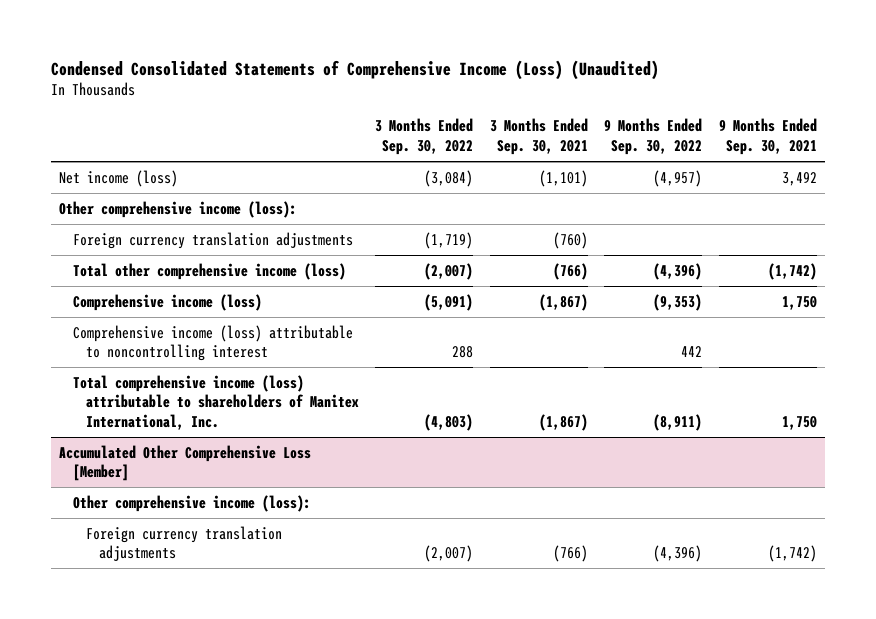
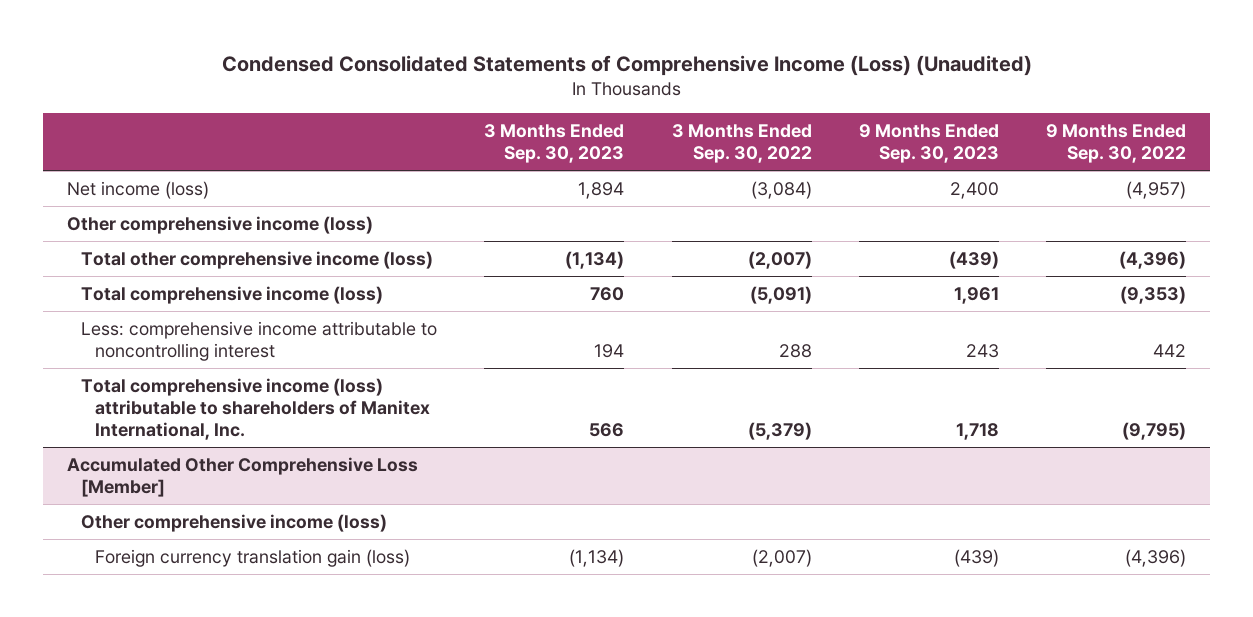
[489,118,588,156] 3 Months Ended Sep. 30, 2021 -> none
[718,118,817,156] 9 Months Ended Sep. 30, 2021 -> none
none -> [484,123,625,163] 3 Months Ended Sep. 30, 2023
none -> [859,123,1000,163] 9 Months Ended Sep. 30, 2023
[72,231,353,249] Foreign currency translation adjustments -> none
[59,200,298,218] Other comprehensive income (loss): -> [66,216,373,235] Other comprehensive income (loss)
[72,293,262,311] Comprehensive income (loss) -> [80,286,383,305] Total comprehensive income (loss)
[72,324,353,362] Comprehensive income (loss) attributable to noncontrolling interest -> [80,321,437,362] Less: comprehensive income attributable to noncontrolling interest
[424,414,474,432] (4,803) -> [747,421,812,440] (5,379)
[653,414,703,432] (8,911) -> [1122,421,1187,440] (9,795)
[72,494,311,512] Other comprehensive income (loss): -> [80,514,387,533] Other comprehensive income (loss)
[85,525,282,562] Foreign currency translation adjustments -> [95,549,411,568] Foreign currency translation gain (loss)

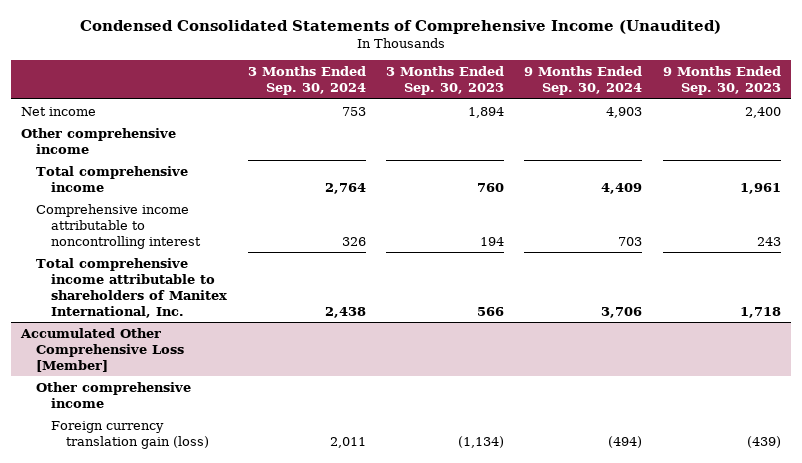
[221,54,1032,76] Condensed Consolidated Statements of Comprehensive Income (Loss) (Unaudited) -> [80,19,722,34] Condensed Consolidated Statements of Comprehensive Income (Unaudited)
[671,123,812,163] 3 Months Ended Sep. 30, 2022 -> none
[1046,123,1187,163] 9 Months Ended Sep. 30, 2022 -> none
none -> [247,66,366,95] 3 Months Ended Sep. 30, 2024
none -> [524,66,643,95] 9 Months Ended Sep. 30, 2024
[80,251,433,270] Total other comprehensive income (loss) -> none
[66,181,209,200] Net income (loss) -> [21,106,97,116] Net income
[66,216,373,235] Other comprehensive income (loss) -> [21,127,177,154] Other comprehensive income
[80,286,383,305] Total comprehensive income (loss) -> [36,165,189,192] Total comprehensive income
[80,321,437,362] Less: comprehensive income attributable to noncontrolling interest -> [36,203,202,249] Comprehensive income attributable to noncontrolling interest
[80,378,431,440] Total comprehensive income (loss) attributable to shareholders of Manitex International, Inc. -> [36,257,228,318] Total comprehensive income attributable to shareholders of Manitex International, Inc.
[80,514,387,533] Other comprehensive income (loss) -> [36,381,192,408] Other comprehensive income

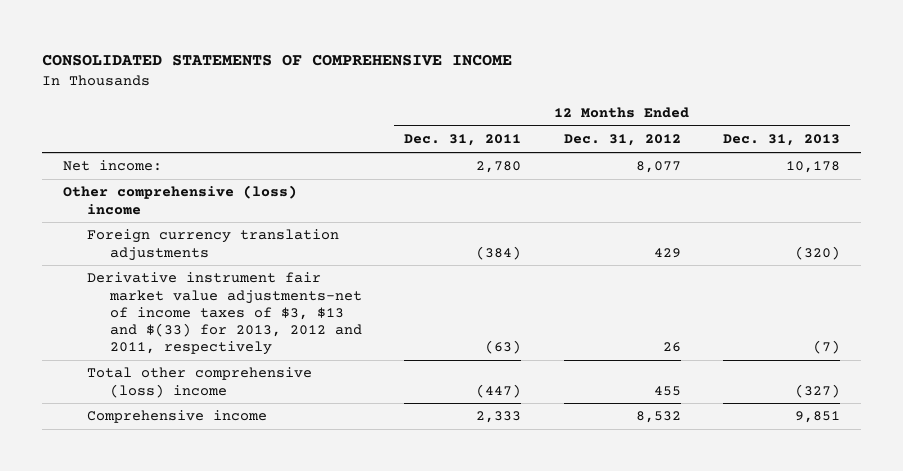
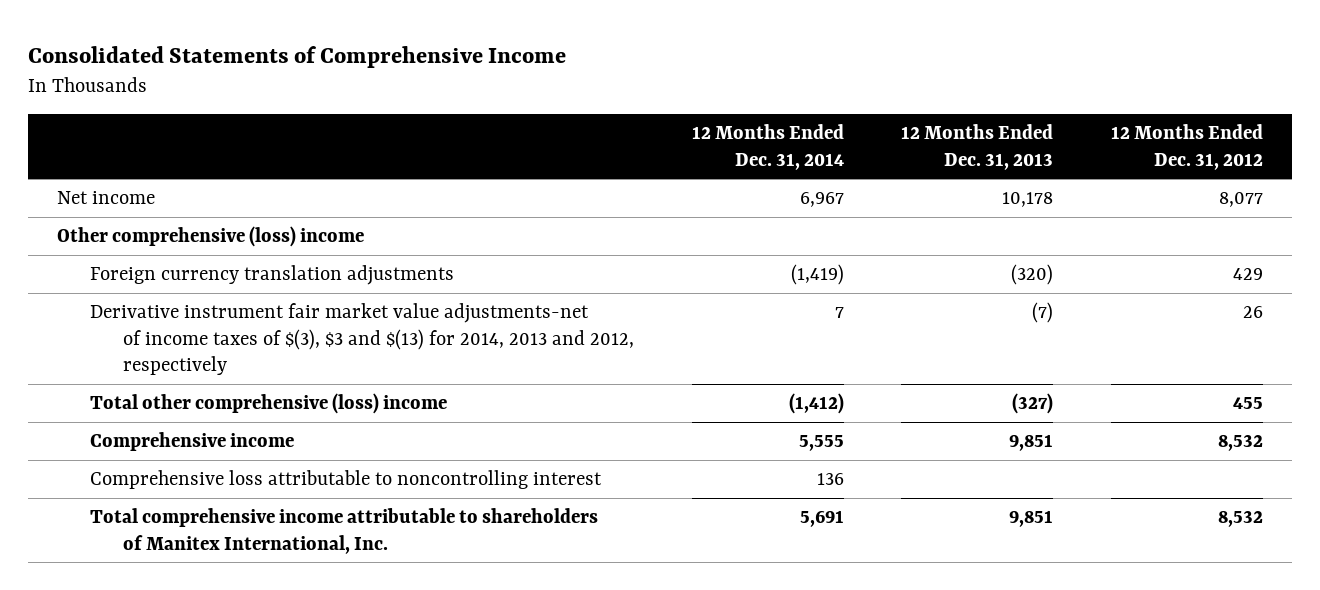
[42,54,513,67] CONSOLIDATED STATEMENTS OF COMPREHENSIVE INCOME -> [28,45,567,68] Consolidated Statements of Comprehensive Income
[404,134,522,147] Dec. 31, 2011 -> none
none -> [691,124,844,170] 12 Months Ended Dec. 31, 2014
[63,160,163,172] Net income: -> [57,191,156,205] Net income
[86,272,363,356] Derivative instrument fair market value adjustments-net of income taxes of $3, $13 and $(33) for 2013, 2012 and 2011, respectively -> [90,303,635,376] Derivative instrument fair market value adjustments-net of income taxes of $(3), $3 and $(13) for 2014, 2013 and 2012, respectively
none -> [90,470,603,490] Comprehensive loss attributable to noncontrolling interest
none -> [90,508,599,554] Total comprehensive income attributable to shareholders of Manitex International, Inc.

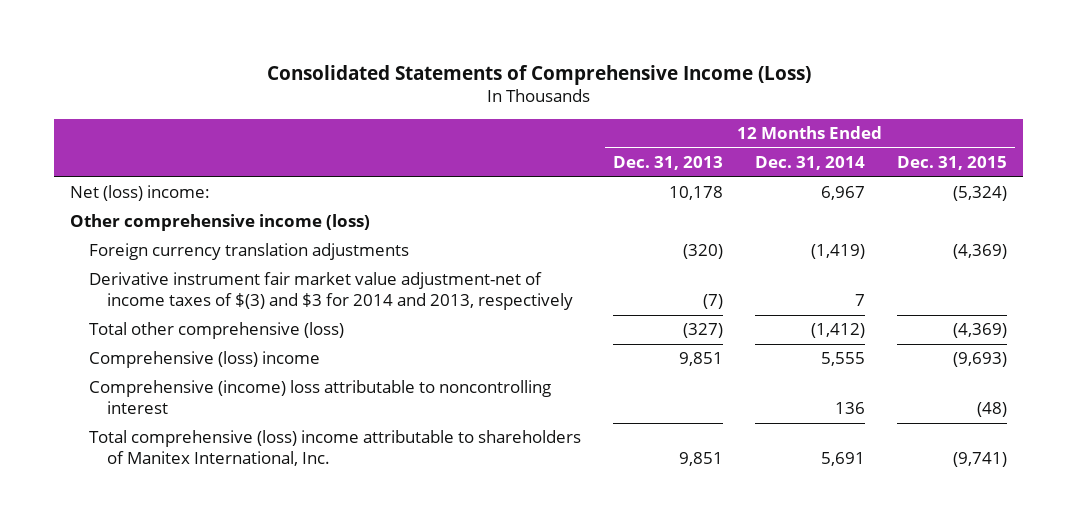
[28,45,567,68] Consolidated Statements of Comprehensive Income -> [266,64,811,85] Consolidated Statements of Comprehensive Income (Loss)
[1111,124,1264,170] 12 Months Ended Dec. 31, 2012 -> none
none -> [897,156,1008,171] Dec. 31, 2015
[57,191,156,205] Net income -> [70,185,211,202] Net (loss) income:
[57,226,365,248] Other comprehensive (loss) income -> [70,214,371,232] Other comprehensive income (loss)
[90,303,635,376] Derivative instrument fair market value adjustments-net of income taxes of $(3), $3 and $(13) for 2014, 2013 and 2012, respectively -> [88,272,574,311] Derivative instrument fair market value adjustment-net of income taxes of $(3) and $3 for 2014 and 2013, respectively
[90,393,448,415] Total other comprehensive (loss) income -> [88,322,344,340] Total other comprehensive (loss)
[90,432,295,452] Comprehensive income -> [88,351,320,369] Comprehensive (loss) income
[90,470,603,490] Comprehensive loss attributable to noncontrolling interest -> [88,380,551,415] Comprehensive (income) loss attributable to noncontrolling interest
[90,508,599,554] Total comprehensive income attributable to shareholders of Manitex International, Inc. -> [88,430,581,467] Total comprehensive (loss) income attributable to shareholders of Manitex International, Inc.

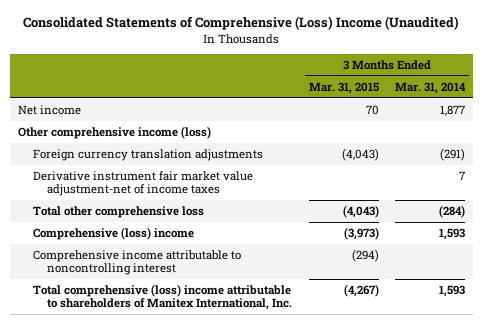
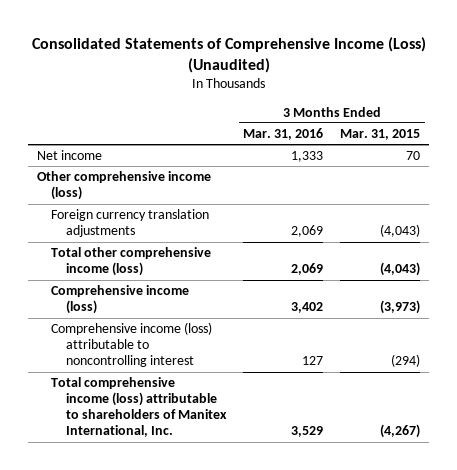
[23,16,460,31] Consolidated Statements of Comprehensive (Loss) Income (Unaudited) -> [31,36,426,73] Consolidated Statements of Comprehensive Income (Loss) (Unaudited)
[395,81,467,94] Mar. 31, 2014 -> none
none -> [242,128,323,141] Mar. 31, 2016
[32,171,253,197] Derivative instrument fair market value adjustment-net of income taxes -> none
[32,206,204,219] Total other comprehensive loss -> [51,247,212,277] Total other comprehensive income (loss)
[32,227,194,241] Comprehensive (loss) income -> [51,285,190,315] Comprehensive income (loss)
[32,250,241,276] Comprehensive income attributable to noncontrolling interest -> [51,322,213,368] Comprehensive income (loss) attributable to noncontrolling interest
[32,284,293,311] Total comprehensive (loss) income attributable to shareholders of Manitex International, Inc. -> [51,377,227,438] Total comprehensive income (loss) attributable to shareholders of Manitex International, Inc.

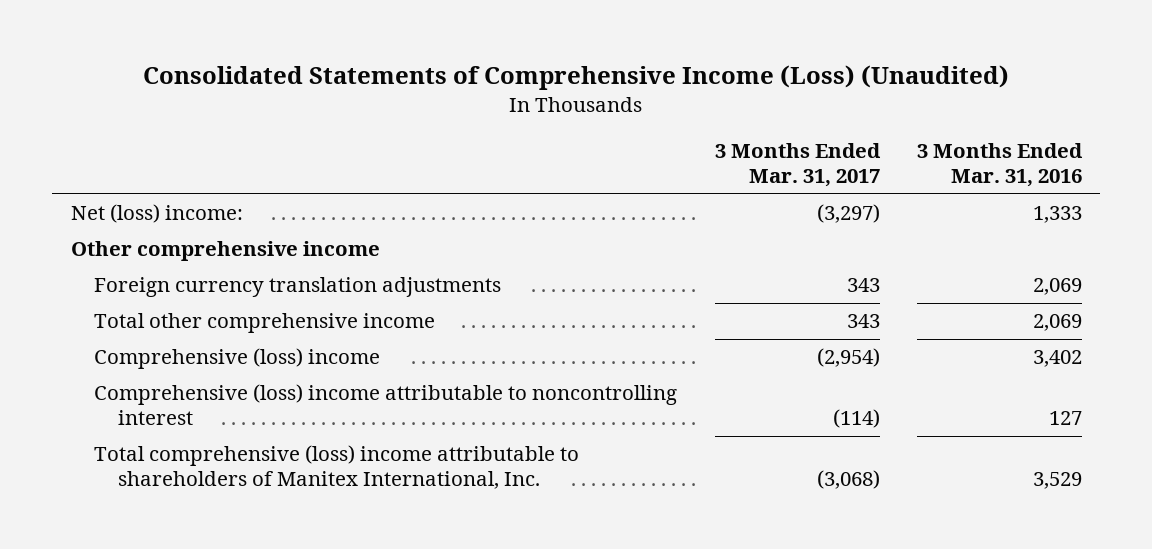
[340,129,421,141] Mar. 31, 2015 -> none
none -> [714,143,881,188] 3 Months Ended Mar. 31, 2017
[36,150,102,161] Net income -> [70,204,243,224] Net (loss) income:
[36,171,211,201] Other comprehensive income (loss) -> [70,241,380,262] Other comprehensive income
[51,247,212,277] Total other comprehensive income (loss) -> [94,313,436,334] Total other comprehensive income
[51,285,190,315] Comprehensive income (loss) -> [94,348,381,370] Comprehensive (loss) income
[51,322,213,368] Comprehensive income (loss) attributable to noncontrolling interest -> [94,384,678,426] Comprehensive (loss) income attributable to noncontrolling interest
[51,377,227,438] Total comprehensive income (loss) attributable to shareholders of Manitex International, Inc. -> [94,445,580,490] Total comprehensive (loss) income attributable to shareholders of Manitex International, Inc.

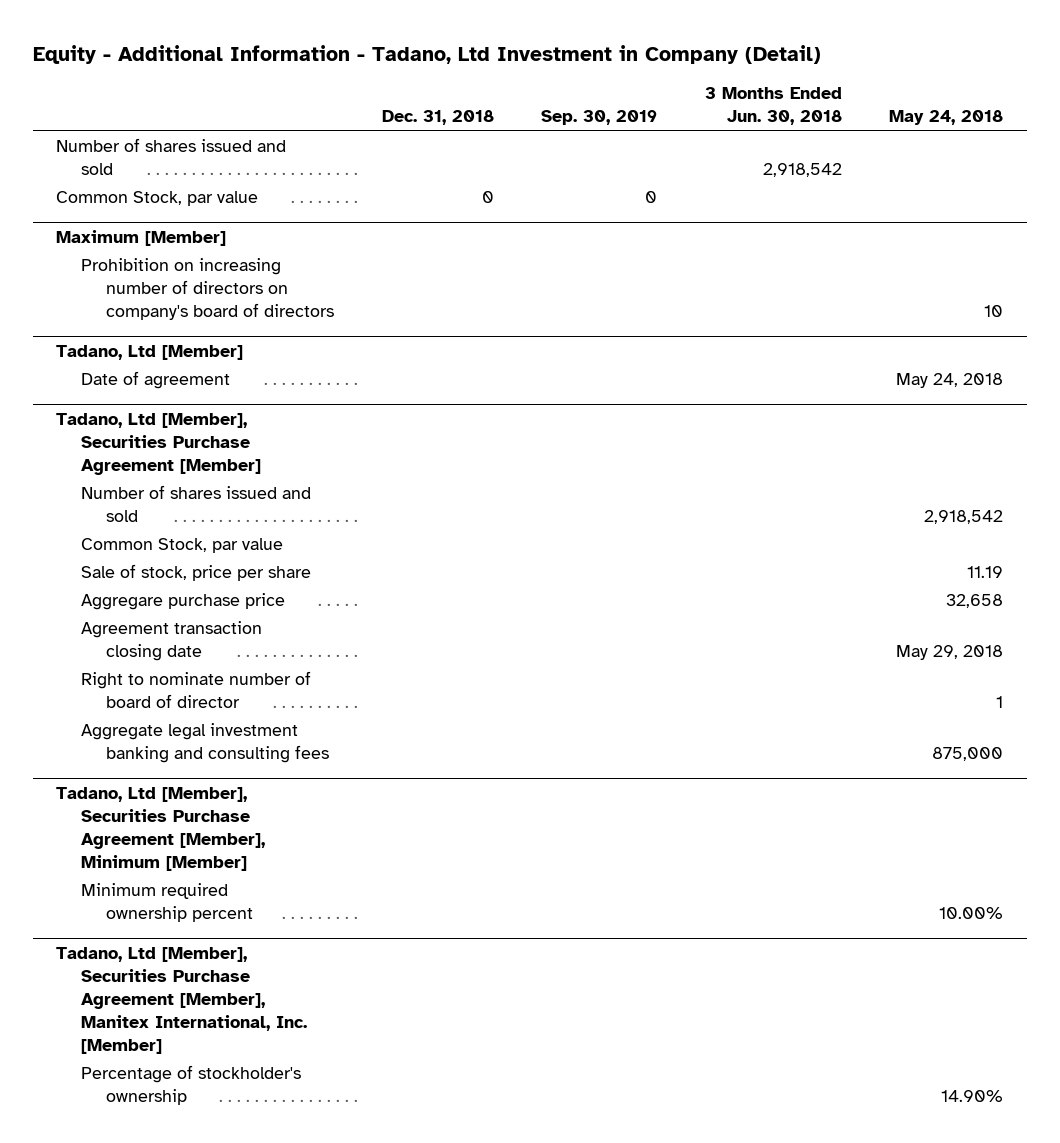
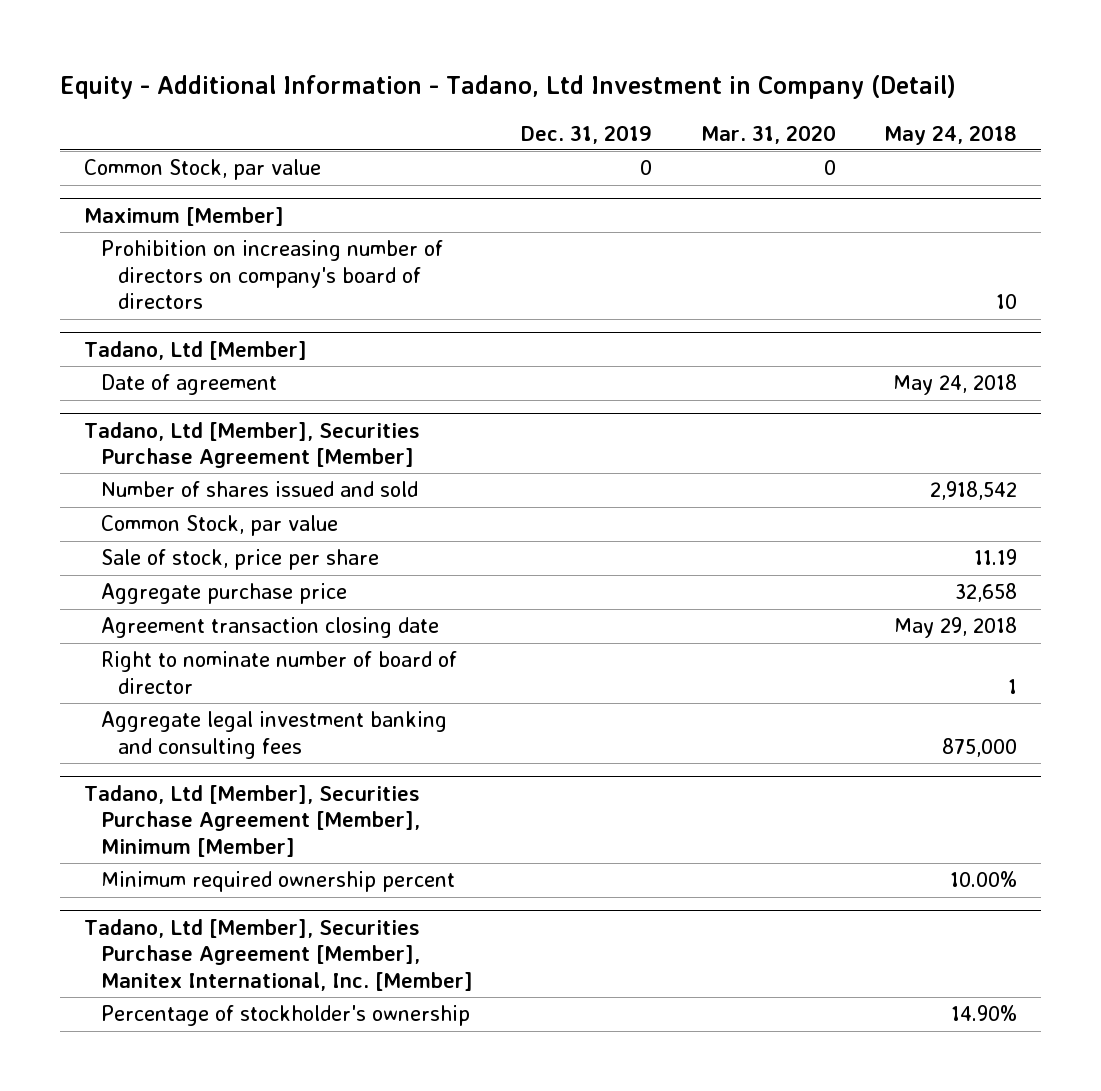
[381,110,494,126] Dec. 31, 2018 -> none
[541,110,658,126] Sep. 30, 2019 -> none
[704,87,842,126] 3 Months Ended Jun. 30, 2018 -> none
none -> [521,124,653,144] Dec. 31, 2019
none -> [700,124,836,144] Mar. 31, 2020
[56,138,287,176] Number of shares issued and sold -> none
[81,593,286,611] Aggregare purchase price -> [100,583,347,605] Aggregate purchase price

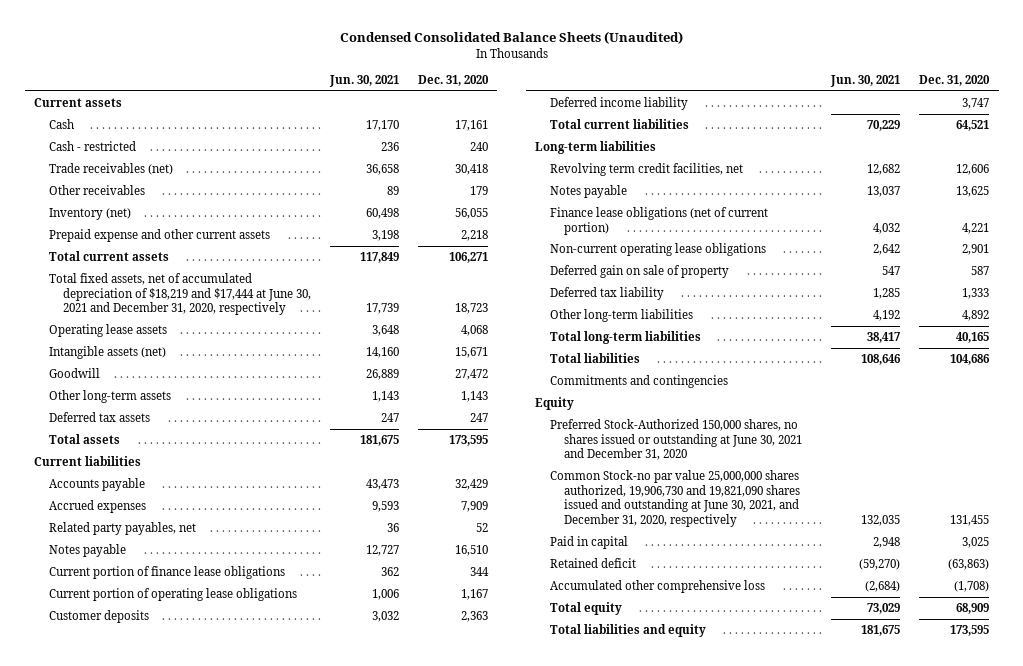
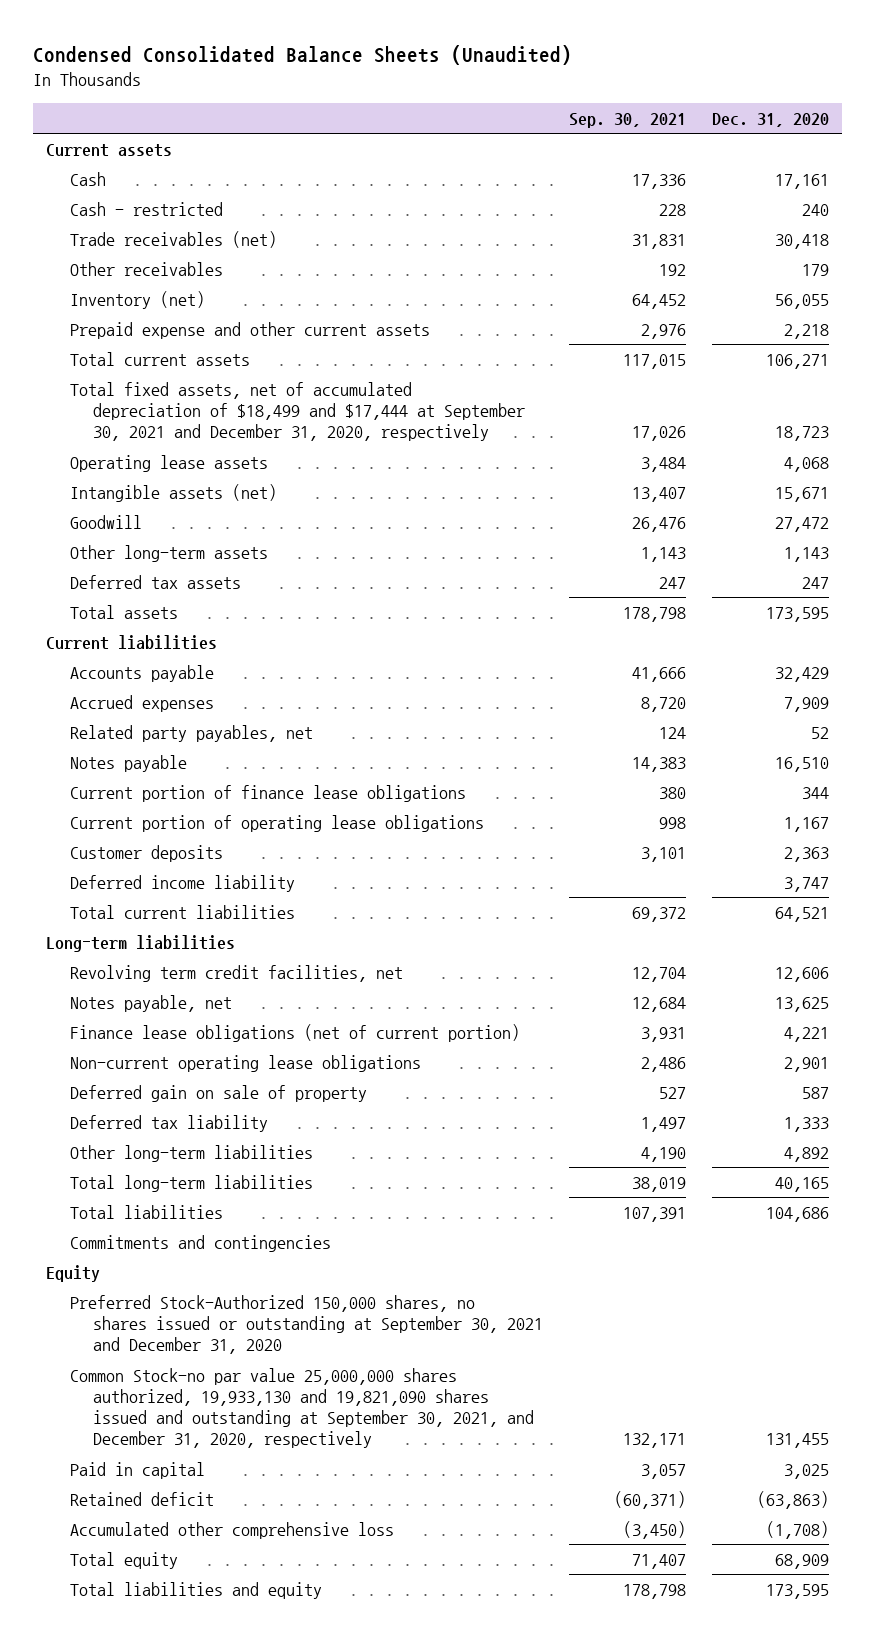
[329,74,400,87] Jun. 30, 2021 -> none
none -> [569,112,687,128] Sep. 30, 2021
[48,273,312,316] Total fixed assets, net of accumulated depreciation of $18,219 and $17,444 at June 30, 2021 and December 31, 2020, respectively -> [69,381,526,442] Total fixed assets, net of accumulated depreciation of $18,499 and $17,444 at September 30, 2021 and December 31, 2020, respectively
[549,185,627,199] Notes payable -> [69,994,232,1012] Notes payable, net
[549,419,803,461] Preferred Stock-Authorized 150,000 shares, no shares issued or outstanding at June 30, 2021 and December 31, 2020 -> [69,1294,544,1355] Preferred Stock-Authorized 150,000 shares, no shares issued or outstanding at September 30, 2021 and December 31, 2020
[549,470,801,527] Common Stock-no par value 25,000,000 shares authorized, 19,906,730 and 19,821,090 shares issued and outstanding at June 30, 2021, and December 31, 2020, respectively -> [69,1367,535,1449] Common Stock-no par value 25,000,000 shares authorized, 19,933,130 and 19,821,090 shares issued and outstanding at September 30, 2021, and December 31, 2020, respectively

